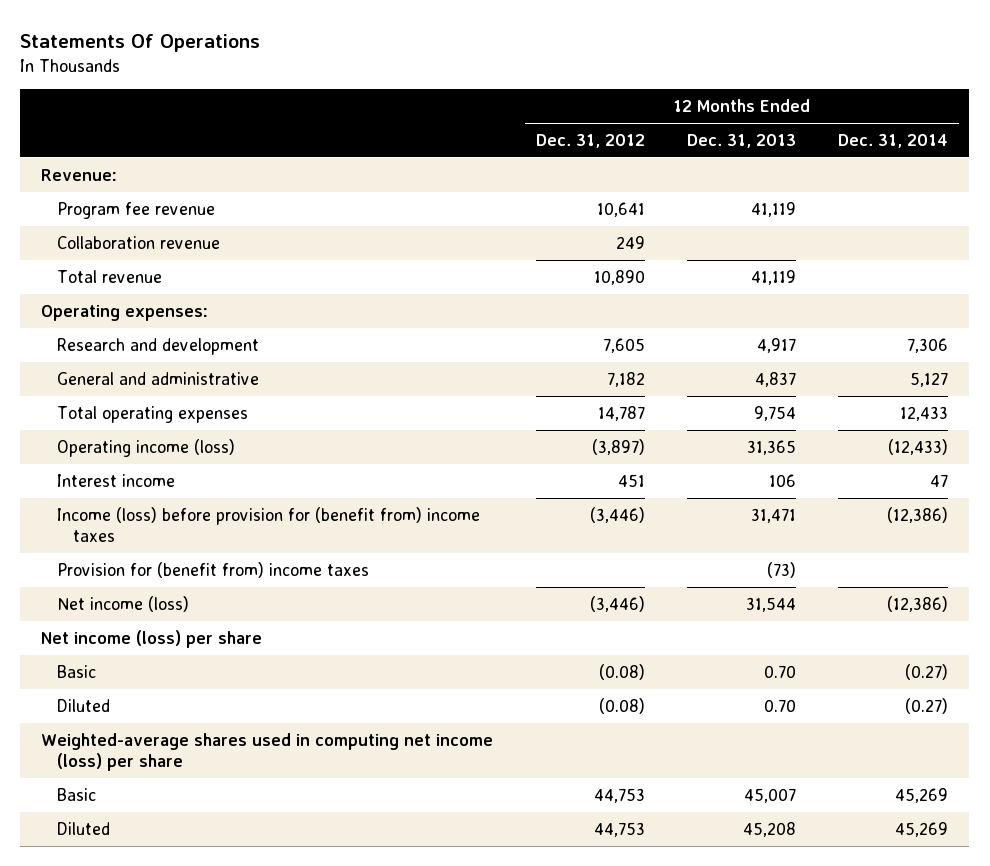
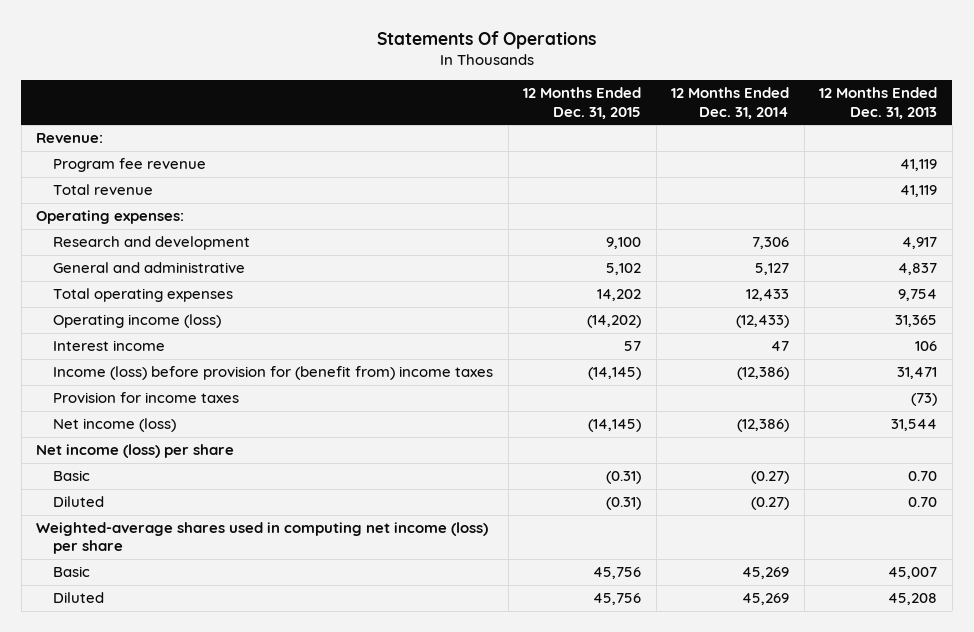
[535,134,645,149] Dec. 31, 2012 -> none
none -> [523,87,642,119] 12 Months Ended Dec. 31, 2015
[57,235,221,249] Collaboration revenue -> none
[57,561,370,578] Provision for (benefit from) income taxes -> [52,392,239,404] Provision for income taxes

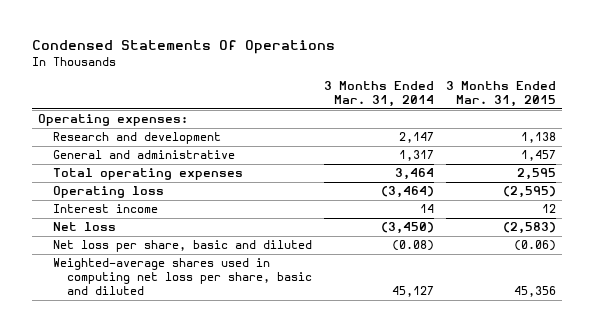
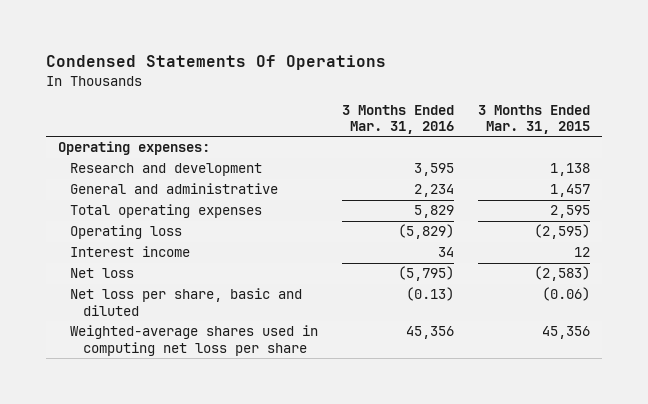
[324,81,435,108] 3 Months Ended Mar. 31, 2014 -> none
none -> [342,104,455,134] 3 Months Ended Mar. 31, 2016
[52,258,313,296] Weighted-average shares used in computing net loss per share, basic and diluted -> [70,325,319,356] Weighted-average shares used in computing net loss per share

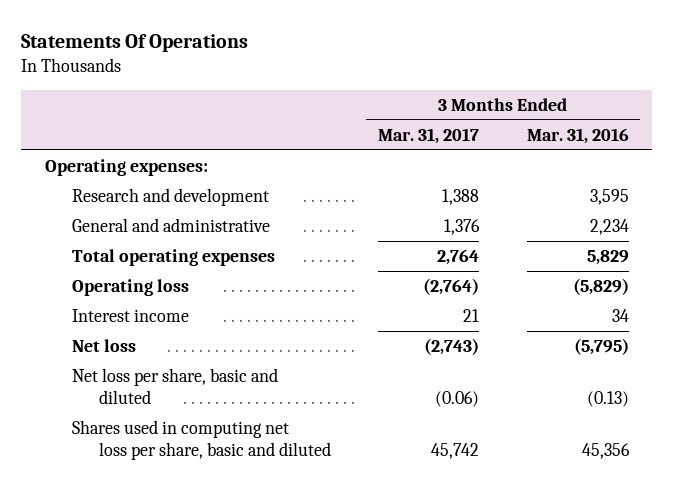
[46,55,387,71] Condensed Statements Of Operations -> [20,34,248,53] Statements Of Operations
[478,104,591,134] 3 Months Ended Mar. 31, 2015 -> none
none -> [378,127,480,144] Mar. 31, 2017
[70,325,319,356] Weighted-average shares used in computing net loss per share -> [71,419,331,461] Shares used in computing net loss per share, basic and diluted

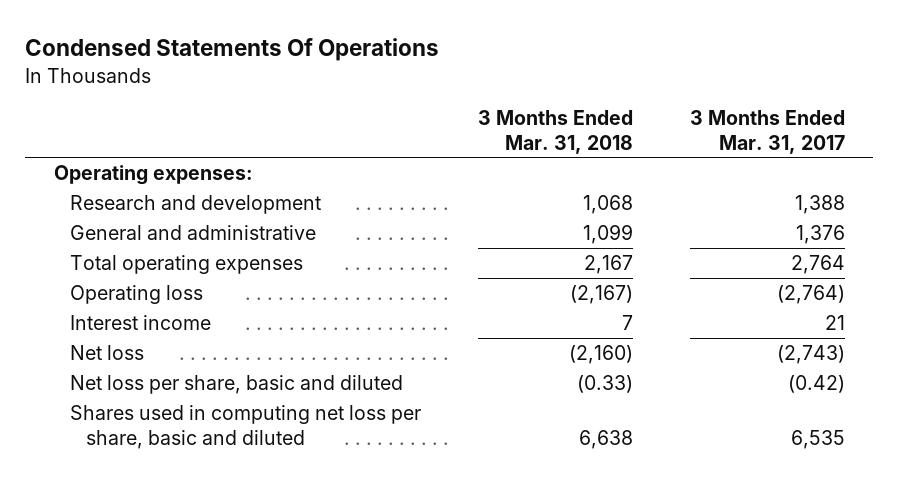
[20,34,248,53] Statements Of Operations -> [25,37,440,61] Condensed Statements Of Operations
[526,127,629,144] Mar. 31, 2016 -> none
none -> [477,109,633,154] 3 Months Ended Mar. 31, 2018
[435,391,480,408] (0.06) -> [787,375,845,394] (0.42)
[431,443,480,460] 45,742 -> [790,430,845,450] 6,535

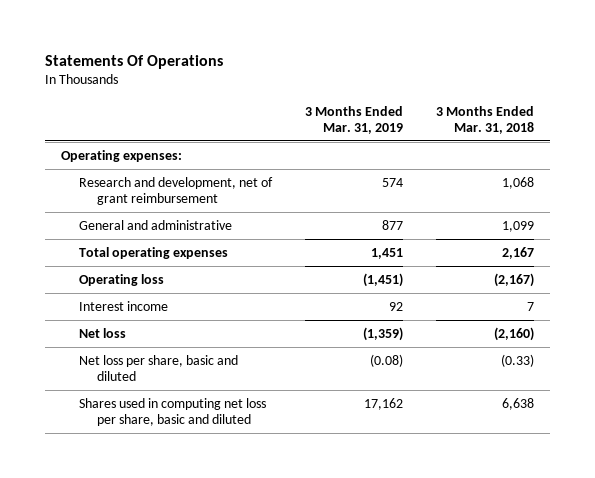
[25,37,440,61] Condensed Statements Of Operations -> [44,55,223,70] Statements Of Operations
[689,109,845,154] 3 Months Ended Mar. 31, 2017 -> none
none -> [304,105,403,134] 3 Months Ended Mar. 31, 2019
[70,195,322,215] Research and development -> [78,176,273,205] Research and development, net of grant reimbursement

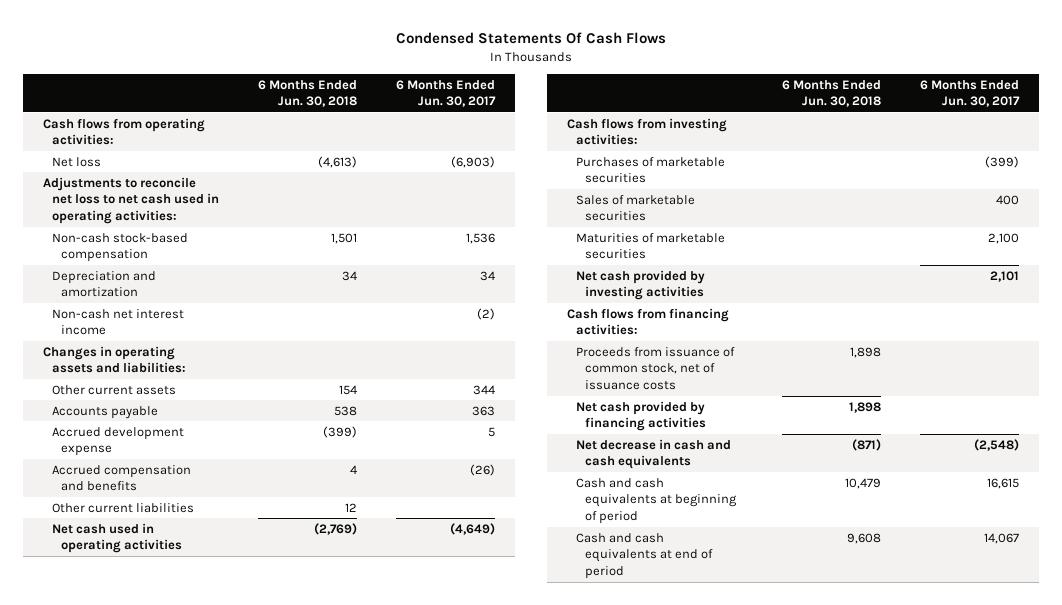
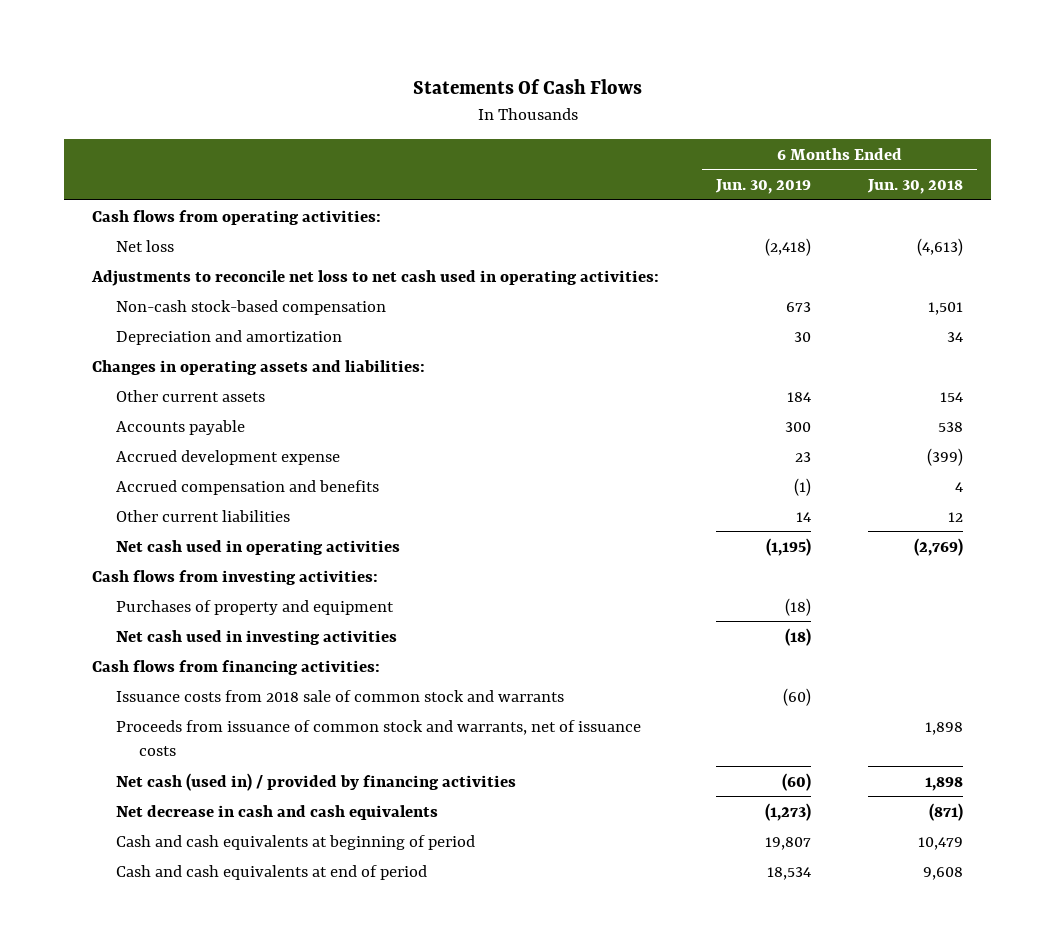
[395,32,666,45] Condensed Statements Of Cash Flows -> [412,78,642,94] Statements Of Cash Flows
[396,79,497,108] 6 Months Ended Jun. 30, 2017 -> none
none -> [715,179,812,195] Jun. 30, 2019
[51,308,184,336] Non-cash net interest income -> none
[575,156,725,184] Purchases of marketable securities -> none
[575,194,695,222] Sales of marketable securities -> none
[575,232,725,260] Maturities of marketable securities -> none
none -> [115,599,394,615] Purchases of property and equipment
[575,269,705,301] Net cash provided by investing activities -> [115,629,397,645] Net cash used in investing activities
none -> [115,689,564,702] Issuance costs from 2018 sale of common stock and warrants
[575,346,735,391] Proceeds from issuance of common stock, net of issuance costs -> [115,719,641,757] Proceeds from issuance of common stock and warrants, net of issuance costs
[575,400,707,432] Net cash provided by financing activities -> [115,772,516,791] Net cash (used in) / provided by financing activities

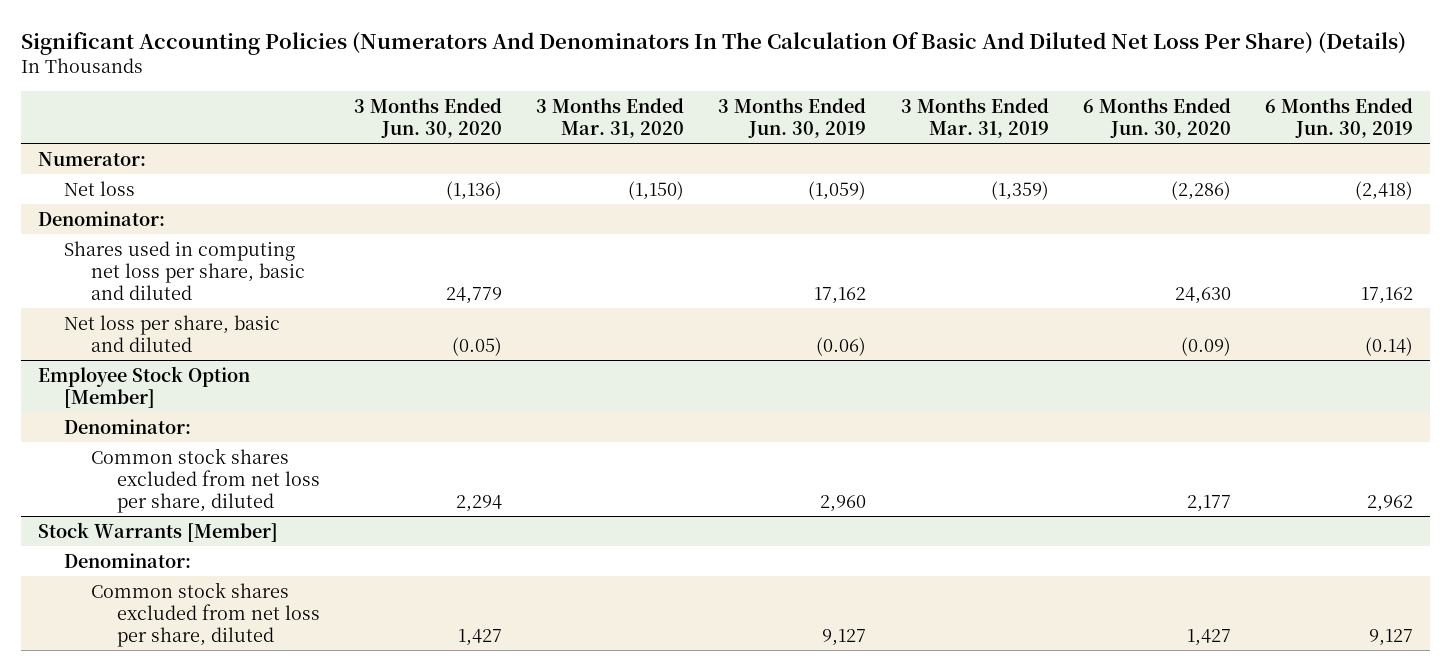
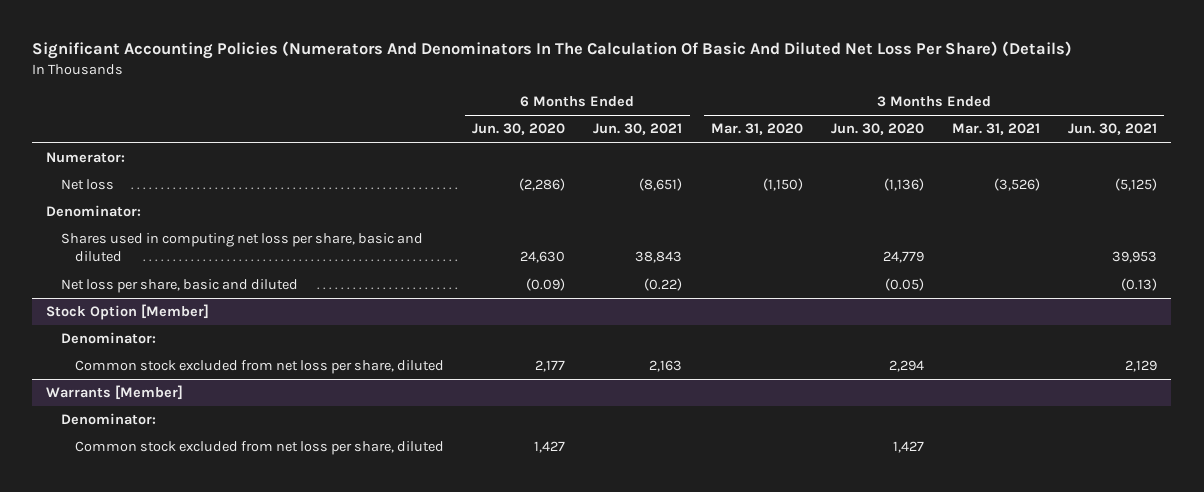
[718,97,867,138] 3 Months Ended Jun. 30, 2019 -> none
[900,97,1049,138] 3 Months Ended Mar. 31, 2019 -> none
[1264,97,1413,138] 6 Months Ended Jun. 30, 2019 -> none
none -> [593,123,683,136] Jun. 30, 2021
none -> [952,123,1041,136] Mar. 31, 2021
none -> [1068,123,1158,136] Jun. 30, 2021
[38,365,251,408] Employee Stock Option [Member] -> [46,304,210,321] Stock Option [Member]
[90,447,321,513] Common stock shares excluded from net loss per share, diluted -> [75,360,445,375] Common stock excluded from net loss per share, diluted
[38,521,279,542] Stock Warrants [Member] -> [46,385,184,401] Warrants [Member]
[90,581,321,647] Common stock shares excluded from net loss per share, diluted -> [75,441,445,456] Common stock excluded from net loss per share, diluted

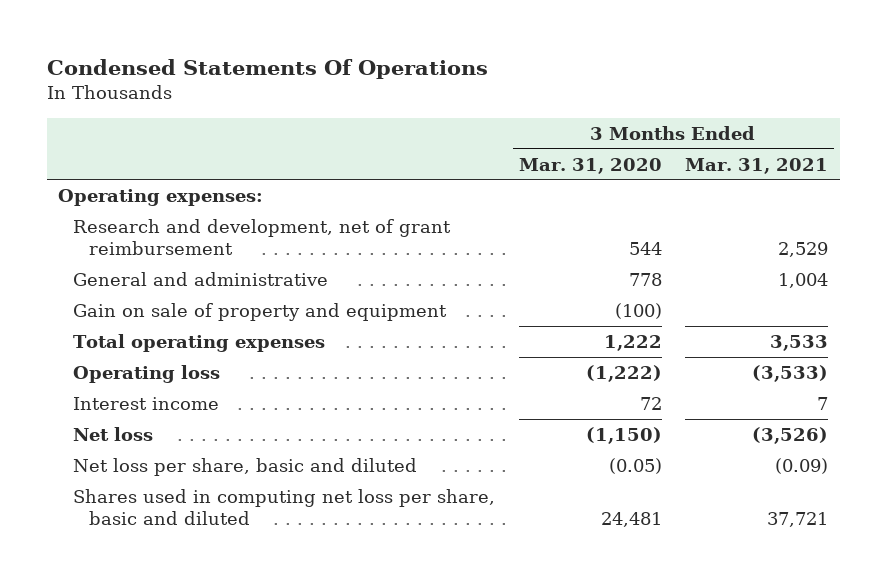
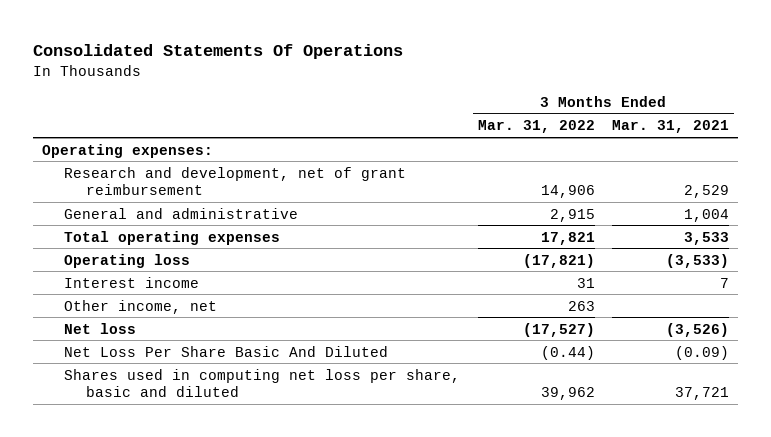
[46,58,488,79] Condensed Statements Of Operations -> [33,43,404,59] Consolidated Statements Of Operations
[518,157,662,174] Mar. 31, 2020 -> none
none -> [477,120,595,134] Mar. 31, 2022
[73,303,448,322] Gain on sale of property and equipment -> none
none -> [64,299,218,314] Other income, net
[73,458,418,477] Net loss per share, basic and diluted -> [64,345,389,357] Net Loss Per Share Basic And Diluted

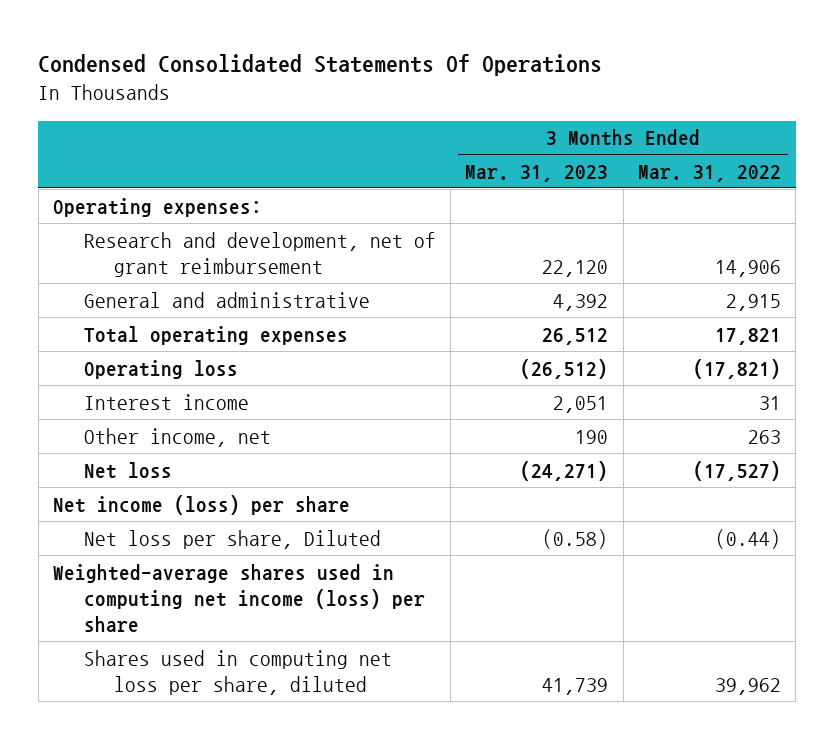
[33,43,404,59] Consolidated Statements Of Operations -> [38,53,603,76] Condensed Consolidated Statements Of Operations
[612,120,730,134] Mar. 31, 2021 -> none
none -> [465,164,609,182] Mar. 31, 2023
none -> [53,494,351,515] Net income (loss) per share
[64,345,389,357] Net Loss Per Share Basic And Diluted -> [83,529,381,549] Net loss per share, Diluted
none -> [53,563,425,632] Weighted-average shares used in computing net income (loss) per share
[64,368,461,398] Shares used in computing net loss per share, basic and diluted -> [83,649,392,695] Shares used in computing net loss per share, diluted

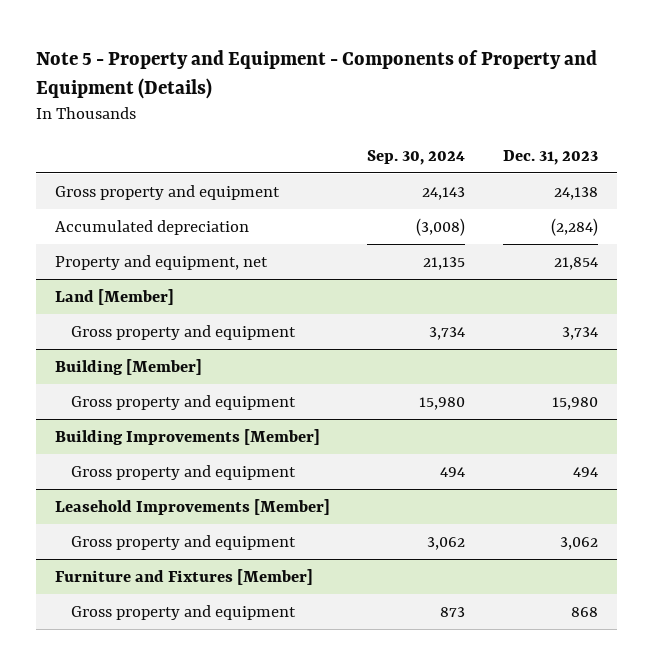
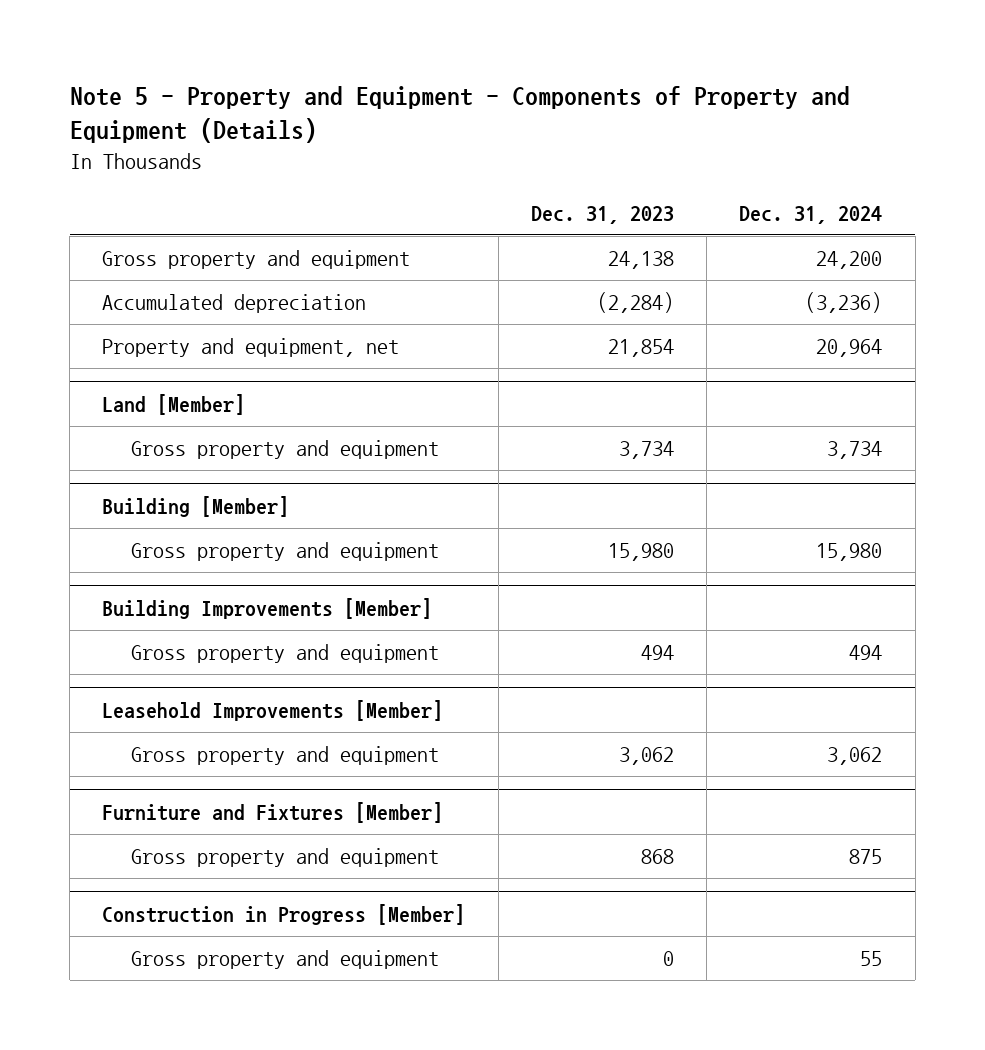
[367,149,466,165] Sep. 30, 2024 -> none
none -> [739,205,883,224] Dec. 31, 2024
none -> [102,904,466,926] Construction in Progress [Member]
none -> [130,950,439,970] Gross property and equipment

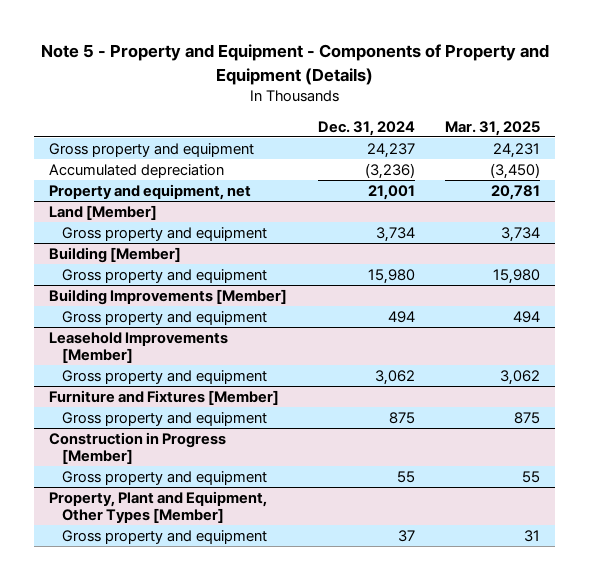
[530,205,674,224] Dec. 31, 2023 -> none
none -> [445,120,541,136] Mar. 31, 2025
[816,251,883,270] 24,200 -> [366,142,415,158] 24,237
[816,339,883,358] 20,964 -> [367,184,415,200] 21,001
none -> [49,490,268,524] Property, Plant and Equipment, Other Types [Member]
none -> [61,529,267,544] Gross property and equipment

